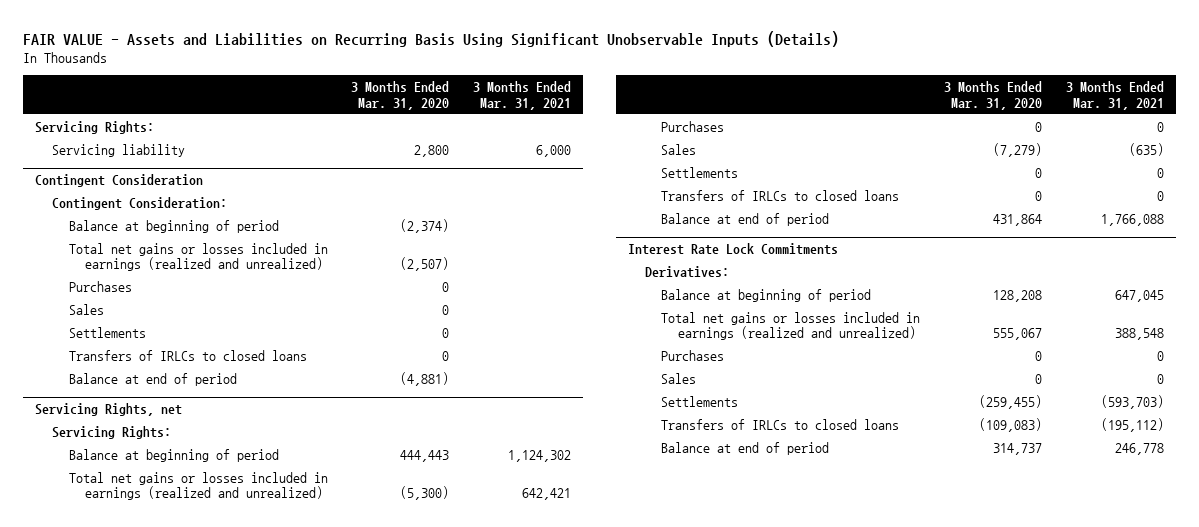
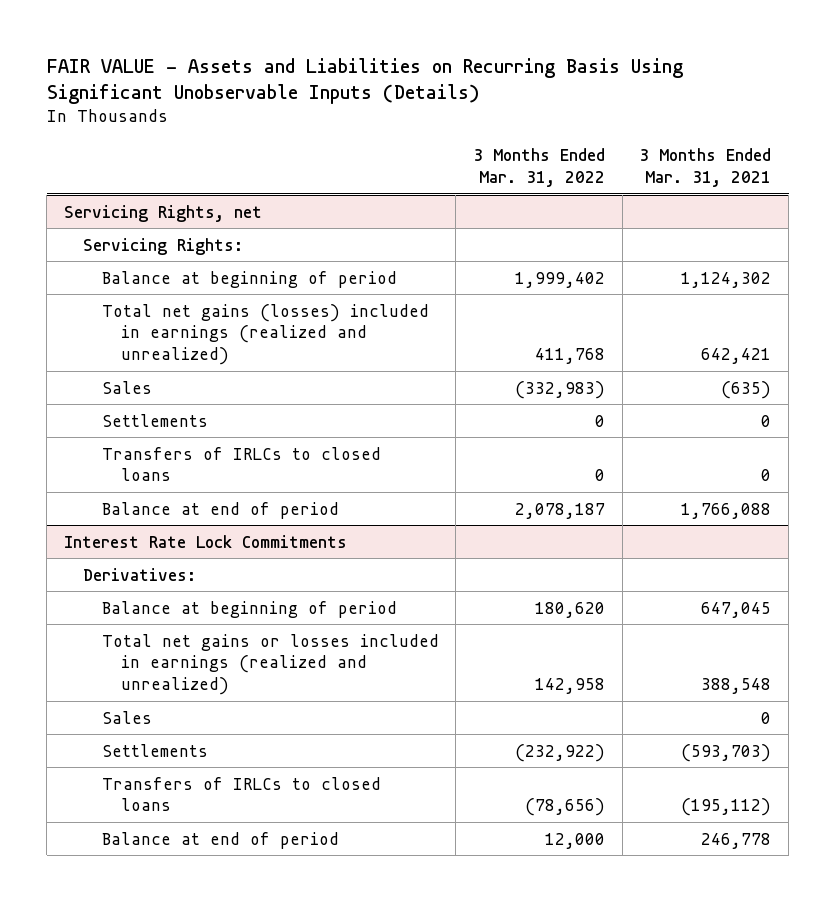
[351,80,450,110] 3 Months Ended Mar. 31, 2020 -> none
none -> [473,147,606,187] 3 Months Ended Mar. 31, 2022
[35,120,155,134] Servicing Rights: -> none
[51,143,185,157] Servicing liability -> none
[35,174,204,188] Contingent Consideration -> none
[51,196,227,210] Contingent Consideration: -> none
[68,219,279,233] Balance at beginning of period -> none
[68,242,328,272] Total net gains or losses included in earnings (realized and unrealized) -> none
[68,280,132,292] Purchases -> none
[68,303,104,315] Sales -> none
[68,326,146,338] Settlements -> none
[68,349,307,361] Transfers of IRLCs to closed loans -> none
[68,372,237,386] Balance at end of period -> none
[661,120,725,132] Purchases -> none
[68,471,328,501] Total net gains or losses included in earnings (realized and unrealized) -> [101,303,429,365] Total net gains (losses) included in earnings (realized and unrealized)
[661,349,725,361] Purchases -> none

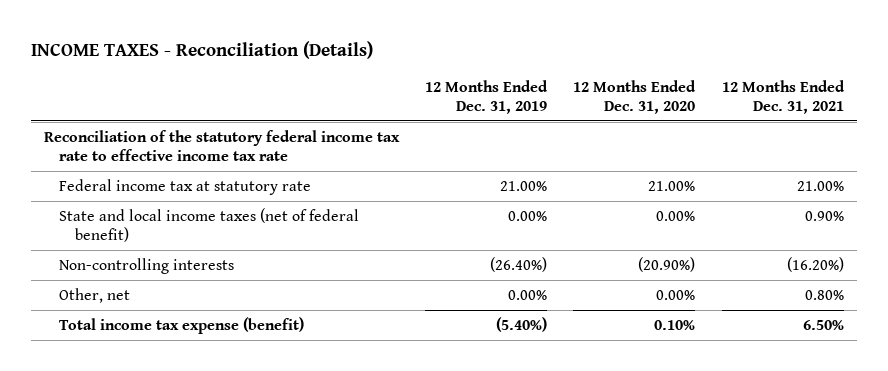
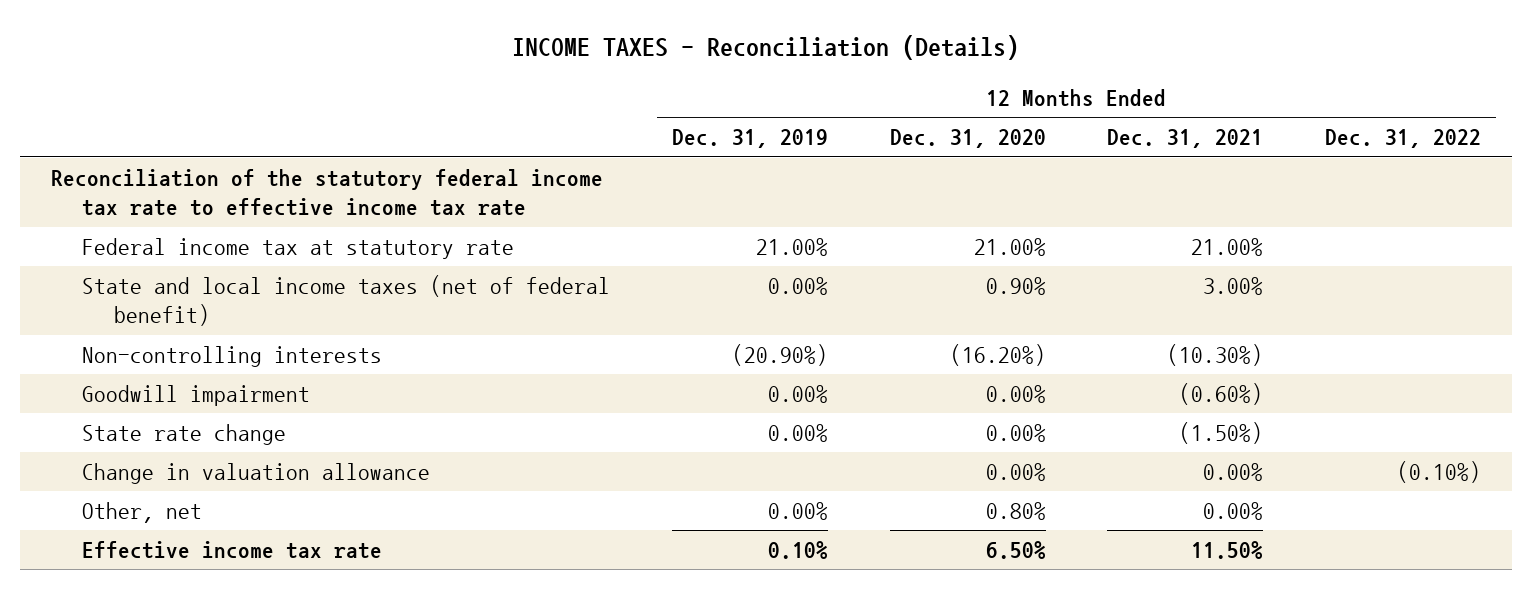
none -> [1324,129,1481,149] Dec. 31, 2022
[656,210,696,221] 0.00% -> [985,276,1046,295] 0.90%
[804,210,844,221] 0.90% -> [1203,276,1264,295] 3.00%
[490,256,548,272] (26.40%) -> [732,343,829,366] (20.90%)
[638,256,696,272] (20.90%) -> [949,343,1046,366] (16.20%)
[786,256,844,272] (16.20%) -> [1167,343,1264,366] (10.30%)
none -> [82,384,311,406] Goodwill impairment
none -> [82,423,287,445] State rate change
none -> [82,462,431,484] Change in valuation allowance
[656,289,696,300] 0.00% -> [985,501,1046,520] 0.80%
[804,289,844,300] 0.80% -> [1203,501,1264,520] 0.00%
[59,316,305,334] Total income tax expense (benefit) -> [82,540,383,559] Effective income tax rate
[496,316,548,332] (5.40%) -> [768,540,829,559] 0.10%
[654,319,696,330] 0.10% -> [985,540,1046,559] 6.50%
[802,319,844,330] 6.50% -> [1191,540,1264,559] 11.50%

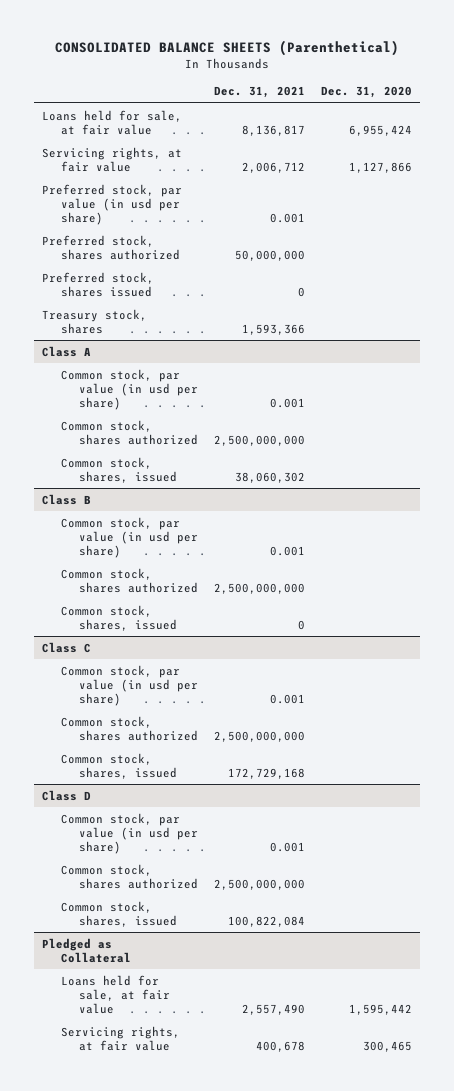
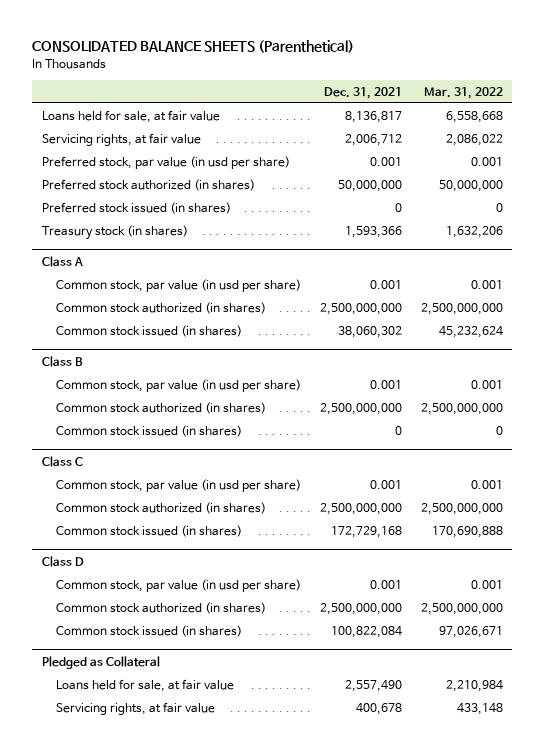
[320,86,412,99] Dec. 31, 2020 -> none
none -> [423,86,503,99] Mar. 31, 2022
[42,234,180,260] Preferred stock, shares authorized -> [41,178,255,191] Preferred stock authorized (in shares)
[42,271,155,297] Preferred stock, shares issued -> [41,201,231,214] Preferred stock issued (in shares)
[42,308,148,334] Treasury stock, shares -> [41,224,188,240] Treasury stock (in shares)
[60,419,198,445] Common stock, shares authorized -> [56,301,267,314] Common stock authorized (in shares)
[60,456,177,483] Common stock, shares, issued -> [56,324,243,337] Common stock issued (in shares)
[60,567,198,593] Common stock, shares authorized -> [56,401,267,414] Common stock authorized (in shares)
[60,604,177,631] Common stock, shares, issued -> [56,424,243,437] Common stock issued (in shares)
[60,715,198,741] Common stock, shares authorized -> [56,501,267,514] Common stock authorized (in shares)
[60,752,177,779] Common stock, shares, issued -> [56,524,243,537] Common stock issued (in shares)
[60,863,198,889] Common stock, shares authorized -> [56,601,267,614] Common stock authorized (in shares)
[60,900,177,927] Common stock, shares, issued -> [56,624,243,637] Common stock issued (in shares)

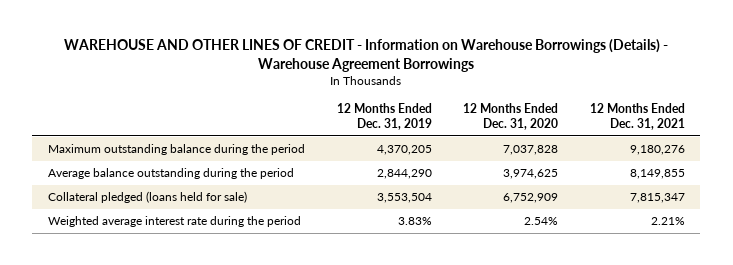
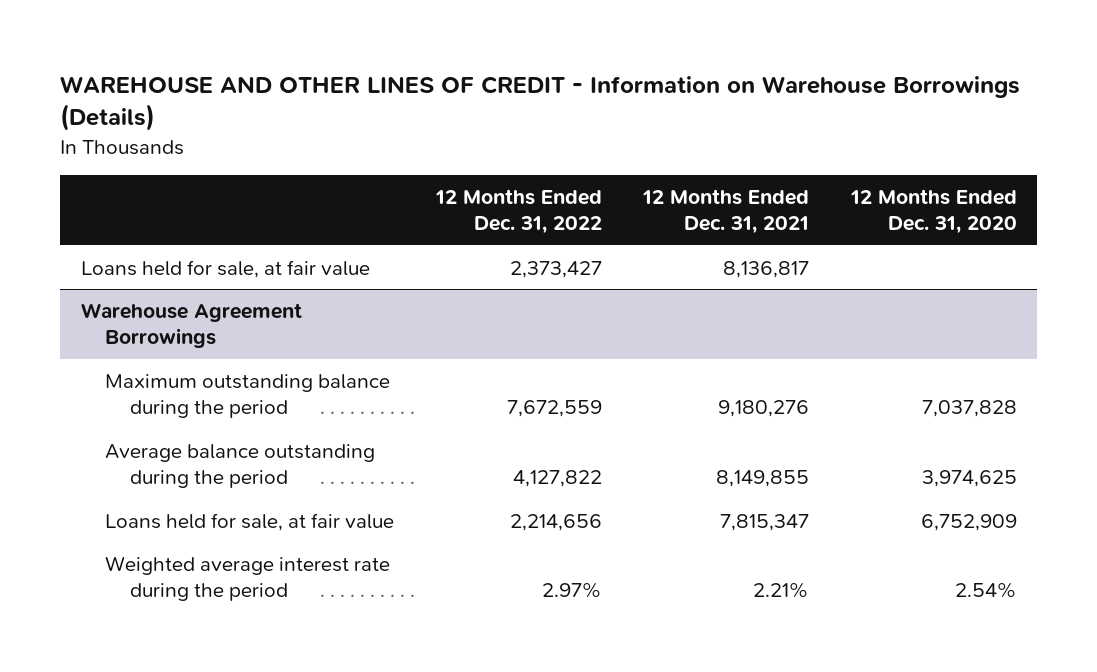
[64,39,669,72] WAREHOUSE AND OTHER LINES OF CREDIT - Information on Warehouse Borrowings (Details) - Warehouse Agreement Borrowings -> [60,75,1021,132] WAREHOUSE AND OTHER LINES OF CREDIT - Information on Warehouse Borrowings (Details)
[336,102,432,130] 12 Months Ended Dec. 31, 2019 -> none
none -> [434,188,602,235] 12 Months Ended Dec. 31, 2022
none -> [80,259,370,278] Loans held for sale, at fair value
none -> [80,302,302,349] Warehouse Agreement Borrowings
[47,191,247,204] Collateral pledged (loans held for sale) -> [105,512,395,531] Loans held for sale, at fair value

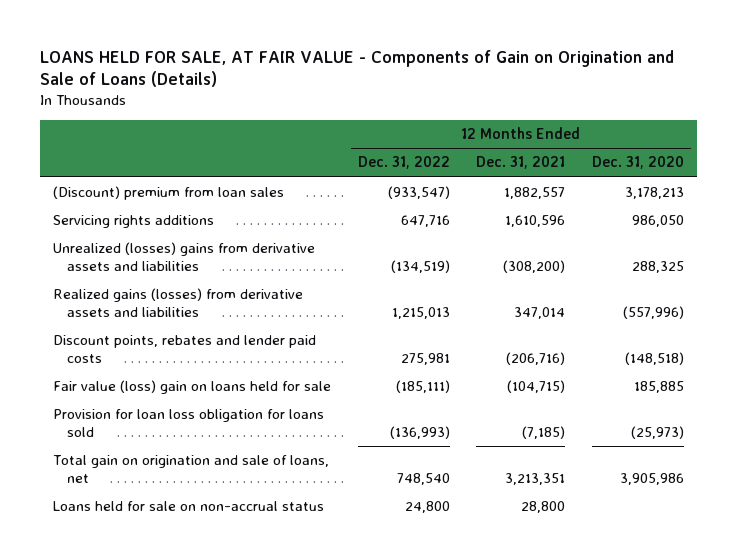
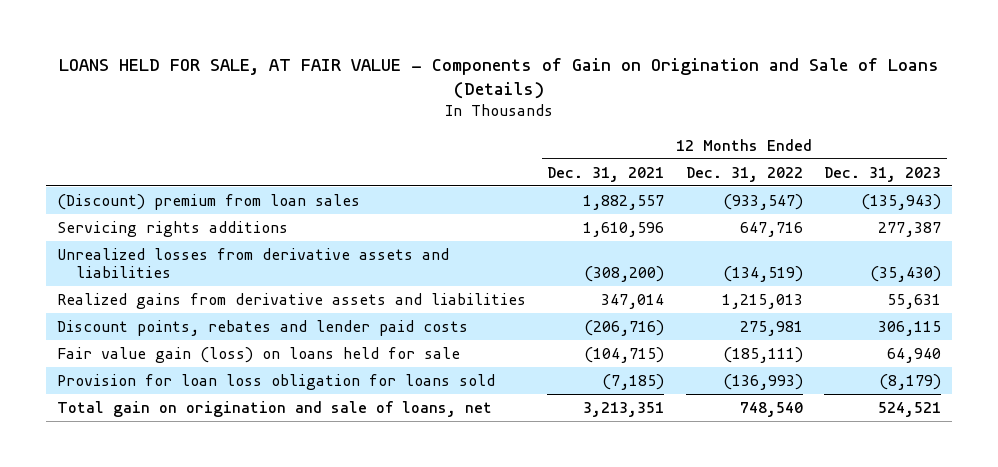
[592,156,685,170] Dec. 31, 2020 -> none
none -> [824,166,942,182] Dec. 31, 2023
[52,242,315,272] Unrealized (losses) gains from derivative assets and liabilities -> [56,247,449,279] Unrealized losses from derivative assets and liabilities
[52,288,303,318] Realized gains (losses) from derivative assets and liabilities -> [56,292,526,309] Realized gains from derivative assets and liabilities
[52,380,331,395] Fair value (loss) gain on loans held for sale -> [56,346,460,363] Fair value gain (loss) on loans held for sale
[52,501,324,512] Loans held for sale on non-accrual status -> none

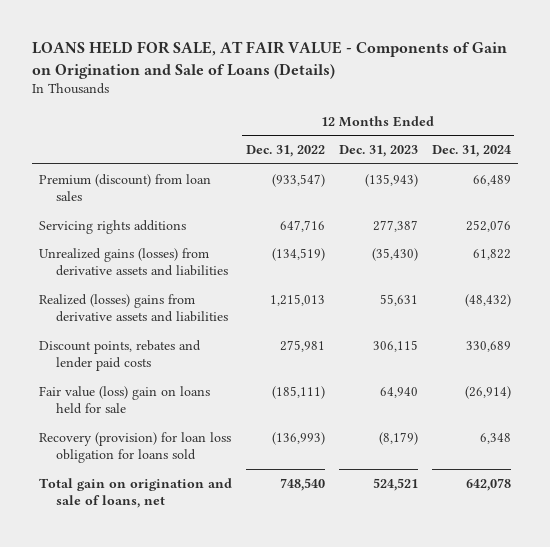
[547,166,665,182] Dec. 31, 2021 -> none
none -> [431,145,511,158] Dec. 31, 2024
[56,193,360,210] (Discount) premium from loan sales -> [38,173,211,202] Premium (discount) from loan sales
[56,247,449,279] Unrealized losses from derivative assets and liabilities -> [38,247,228,277] Unrealized gains (losses) from derivative assets and liabilities
[56,292,526,309] Realized gains from derivative assets and liabilities -> [38,293,228,323] Realized (losses) gains from derivative assets and liabilities
[56,346,460,363] Fair value gain (loss) on loans held for sale -> [38,385,210,415] Fair value (loss) gain on loans held for sale
[56,373,495,390] Provision for loan loss obligation for loans sold -> [38,431,231,464] Recovery (provision) for loan loss obligation for loans sold

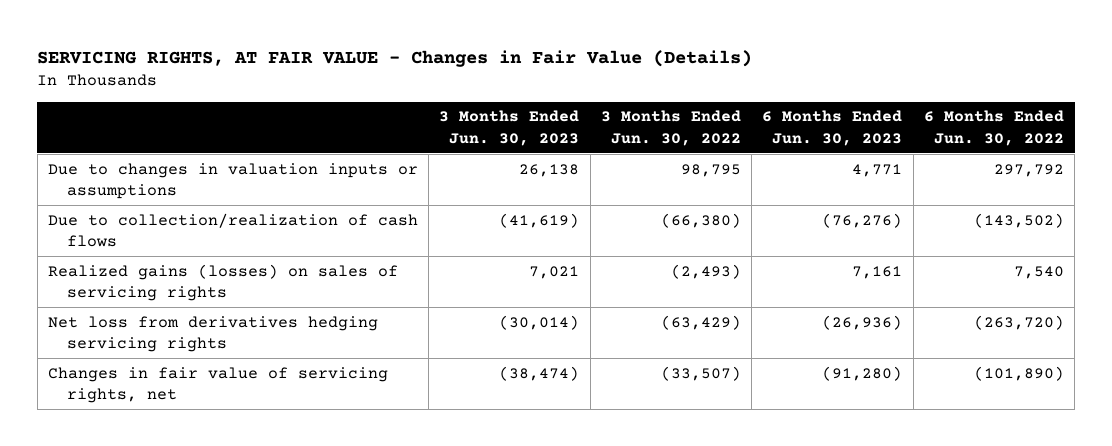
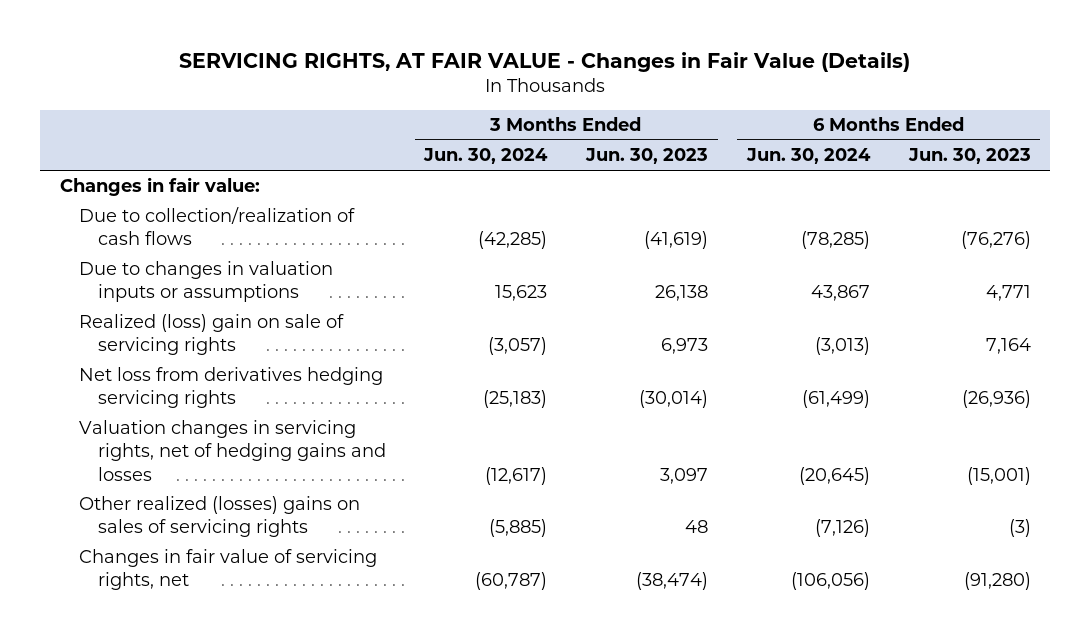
[600,110,741,146] 3 Months Ended Jun. 30, 2022 -> none
[923,110,1064,146] 6 Months Ended Jun. 30, 2022 -> none
none -> [423,148,549,165] Jun. 30, 2024
none -> [745,148,871,165] Jun. 30, 2024
none -> [59,177,260,197] Changes in fair value:
[47,162,418,200] Due to changes in valuation inputs or assumptions -> [78,261,333,303] Due to changes in valuation inputs or assumptions
[47,263,398,302] Realized gains (losses) on sales of servicing rights -> [78,314,344,356] Realized (loss) gain on sale of servicing rights
[529,265,580,279] 7,021 -> [661,338,709,355] 6,973
[852,265,903,279] 7,161 -> [985,338,1031,355] 7,164
none -> [78,420,386,481] Valuation changes in servicing rights, net of hedging gains and losses
none -> [78,496,360,538] Other realized (losses) gains on sales of servicing rights

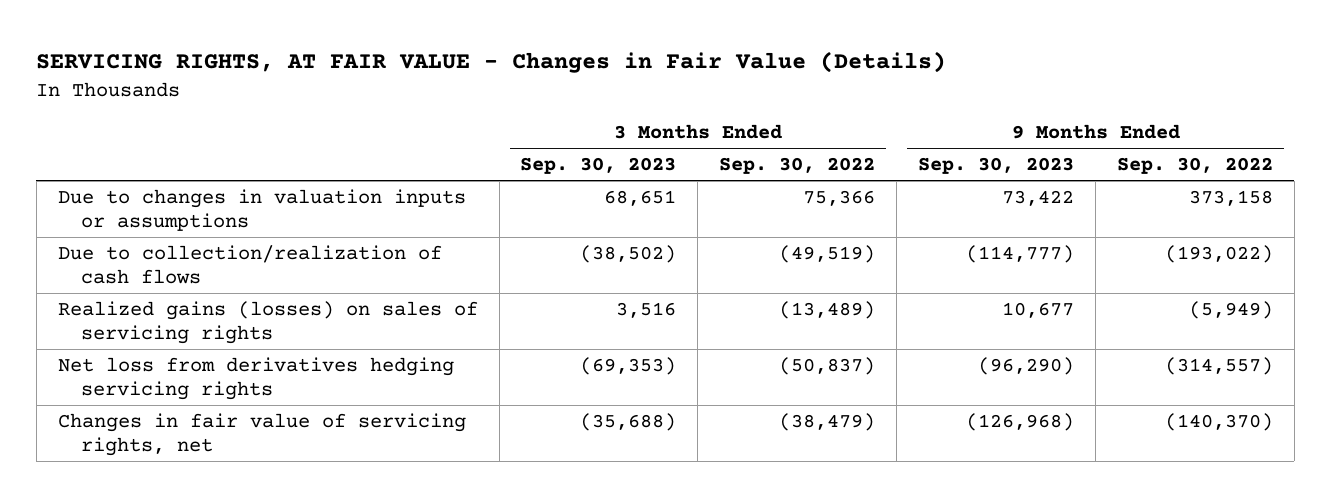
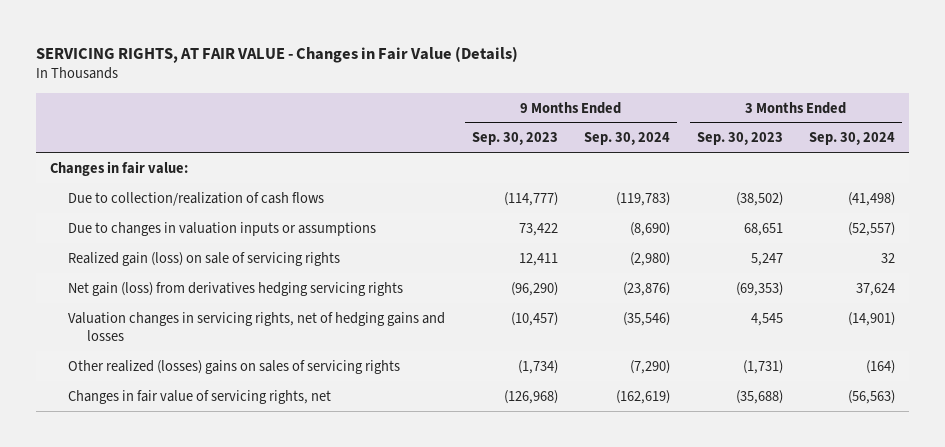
[719,157,876,175] Sep. 30, 2022 -> none
[1116,157,1273,175] Sep. 30, 2022 -> none
none -> [584,132,671,146] Sep. 30, 2024
none -> [809,132,896,146] Sep. 30, 2024
none -> [49,160,188,176] Changes in fair value:
[57,188,466,232] Due to changes in valuation inputs or assumptions -> [68,221,377,236] Due to changes in valuation inputs or assumptions
[57,300,478,345] Realized gains (losses) on sales of servicing rights -> [68,251,341,266] Realized gain (loss) on sale of servicing rights
[616,301,677,318] 3,516 -> [750,252,783,266] 5,247
[1002,301,1075,318] 10,677 -> [518,252,558,266] 12,411
[57,356,454,401] Net loss from derivatives hedging servicing rights -> [68,281,404,296] Net gain (loss) from derivatives hedging servicing rights
none -> [68,311,446,341] Valuation changes in servicing rights, net of hedging gains and losses
none -> [68,359,401,374] Other realized (losses) gains on sales of servicing rights

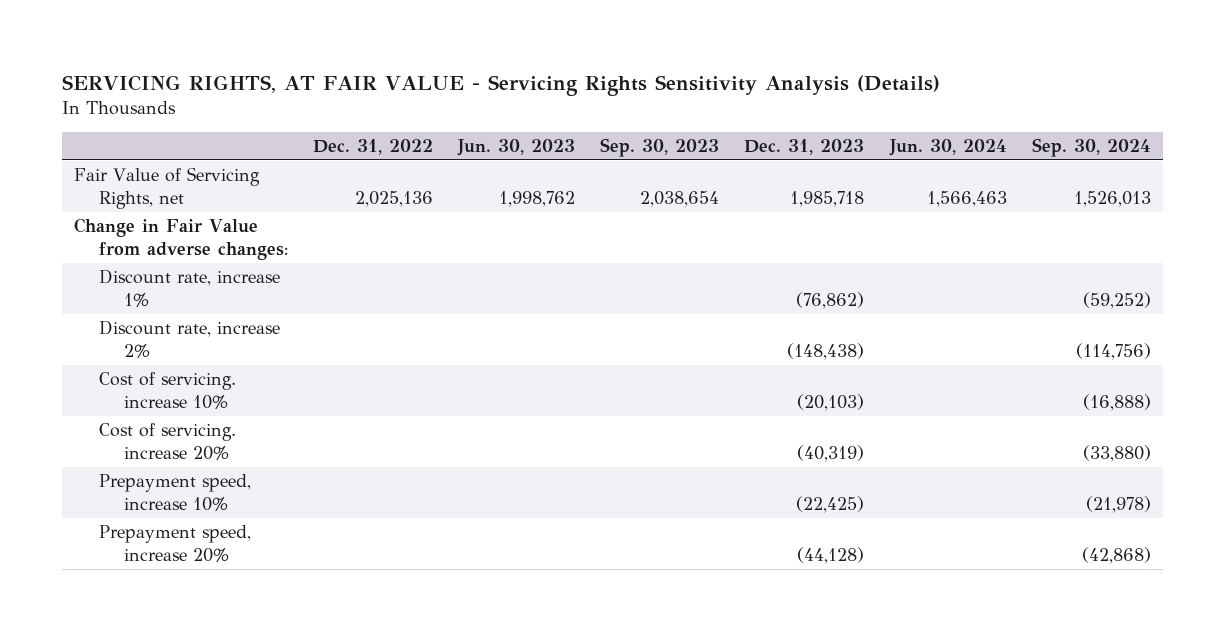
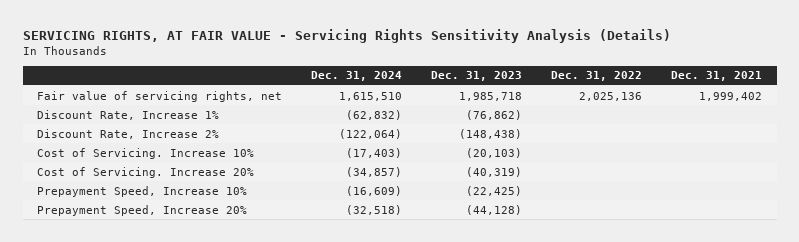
[457,139,576,157] Jun. 30, 2023 -> none
[600,138,720,158] Sep. 30, 2023 -> none
[888,139,1007,157] Jun. 30, 2024 -> none
[1031,138,1151,158] Sep. 30, 2024 -> none
none -> [311,71,403,82] Dec. 31, 2024
none -> [671,71,763,82] Dec. 31, 2021
[74,218,288,261] Change in Fair Value from adverse changes: -> none
[74,167,261,210] Fair Value of Servicing Rights, net -> [37,90,283,102] Fair value of servicing rights, net
[98,269,280,308] Discount rate, increase 1% -> [37,109,220,120] Discount Rate, Increase 1%
[98,320,280,359] Discount rate, increase 2% -> [37,128,220,139] Discount Rate, Increase 2%
[98,372,236,410] Cost of servicing. increase 10% -> [37,147,255,159] Cost of Servicing. Increase 10%
[98,423,236,461] Cost of servicing. increase 20% -> [37,166,255,178] Cost of Servicing. Increase 20%
[98,474,251,512] Prepayment speed, increase 10% -> [37,185,248,197] Prepayment Speed, Increase 10%
[98,525,251,563] Prepayment speed, increase 20% -> [37,204,248,216] Prepayment Speed, Increase 20%

